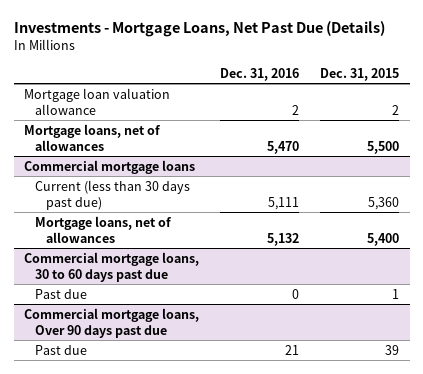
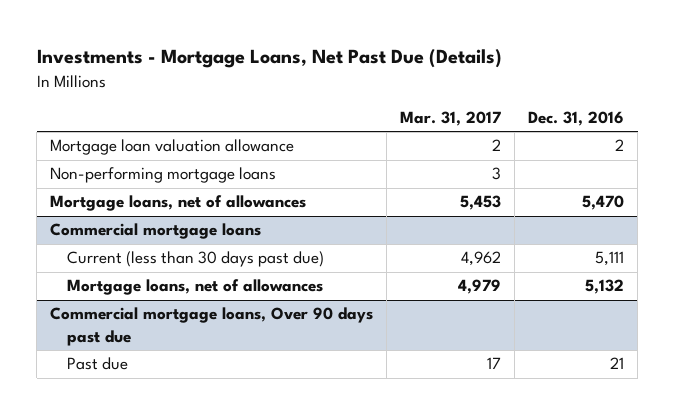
[320,67,400,81] Dec. 31, 2015 -> none
none -> [400,111,502,127] Mar. 31, 2017
none -> [50,167,277,184] Non-performing mortgage loans
[24,251,200,282] Commercial mortgage loans, 30 to 60 days past due -> none
[35,288,88,299] Past due -> none

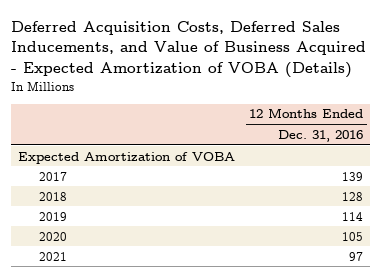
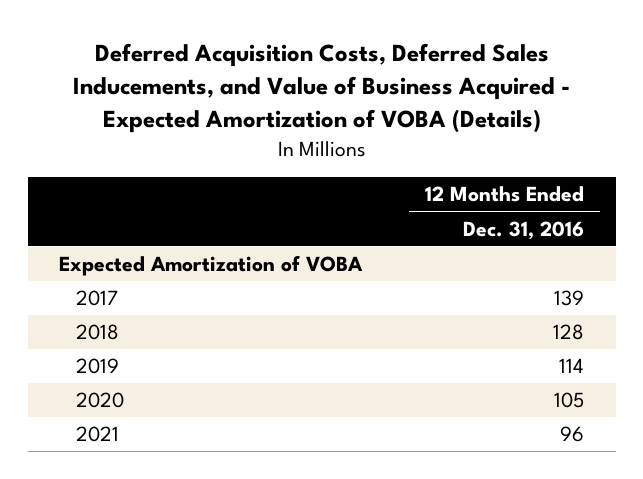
[349,251,364,261] 97 -> [560,426,585,443] 96

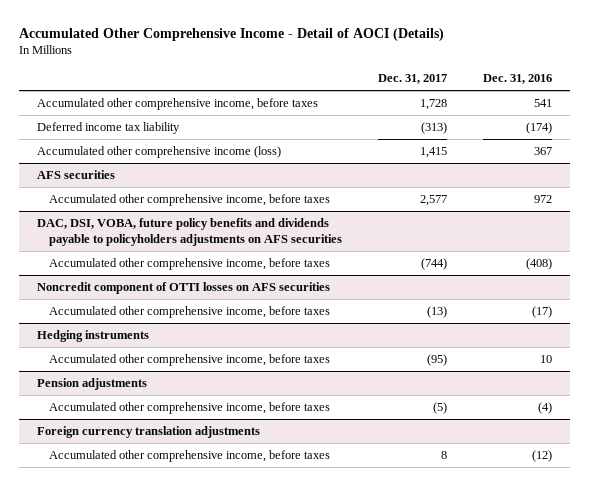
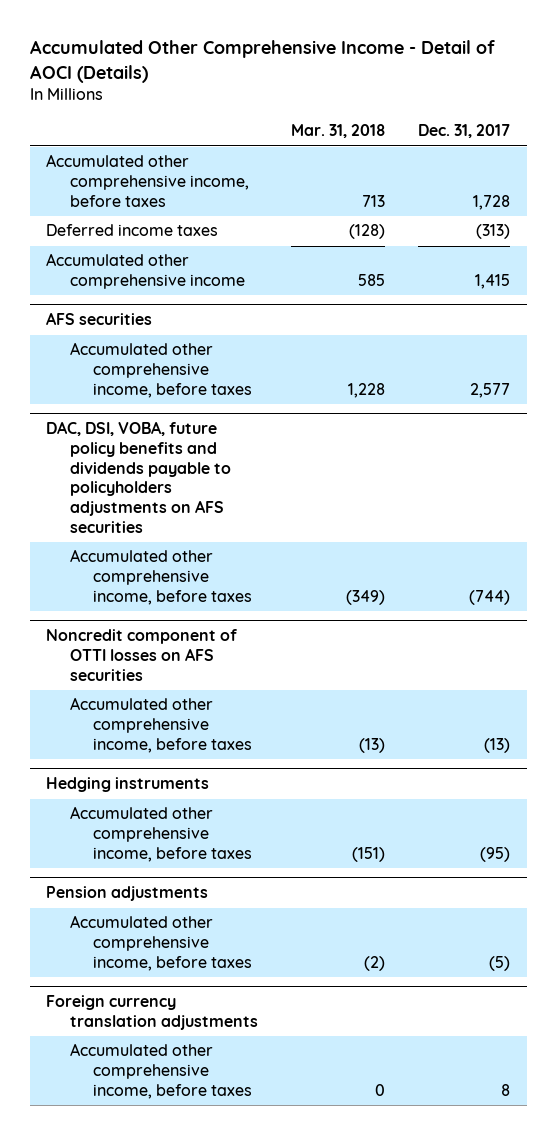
[483,74,553,85] Dec. 31, 2016 -> none
none -> [290,124,385,139] Mar. 31, 2018
[36,121,180,134] Deferred income tax liability -> [46,224,219,237] Deferred income taxes
[36,145,281,158] Accumulated other comprehensive income (loss) -> [46,253,245,290] Accumulated other comprehensive income

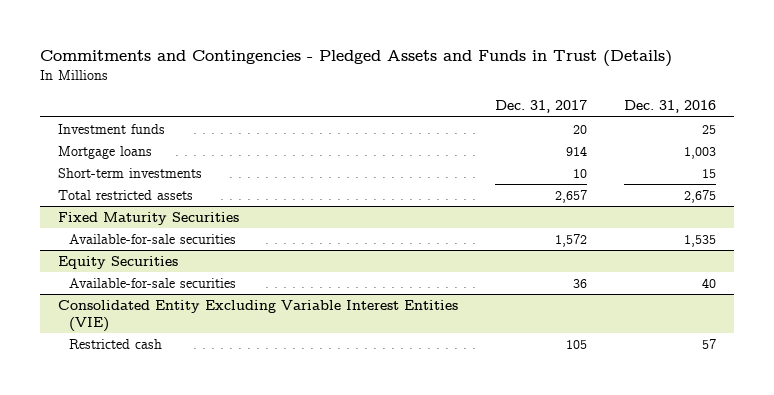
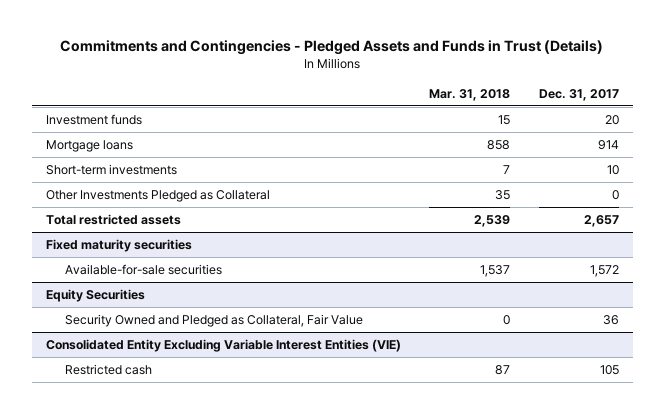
[623,100,716,114] Dec. 31, 2016 -> none
none -> [429,88,511,101] Mar. 31, 2018
none -> [45,190,270,203] Other Investments Pledged as Collateral
[58,211,240,225] Fixed Maturity Securities -> [45,239,192,253] Fixed maturity securities
[69,277,237,288] Available-for-sale securities -> none
none -> [65,314,364,328] Security Owned and Pledged as Collateral, Fair Value

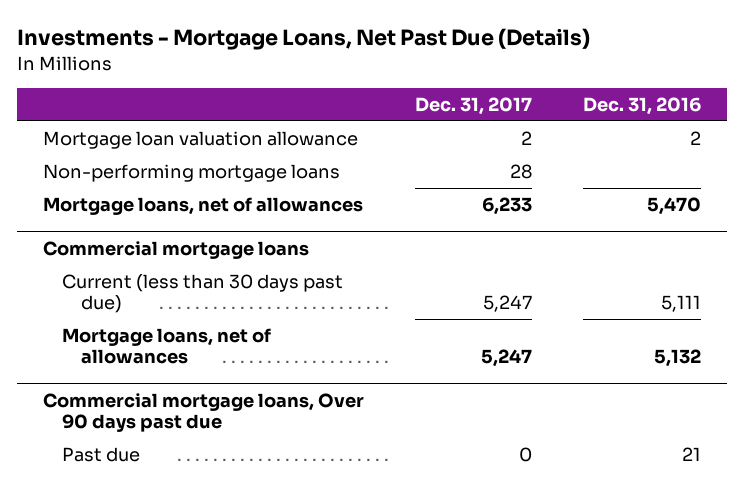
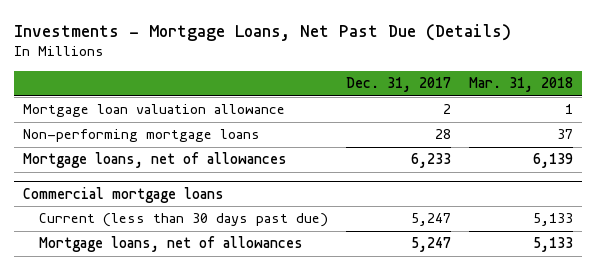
[583,97,702,116] Dec. 31, 2016 -> none
none -> [468,77,573,93] Mar. 31, 2018
[42,392,364,432] Commercial mortgage loans, Over 90 days past due -> none
[61,447,140,463] Past due -> none

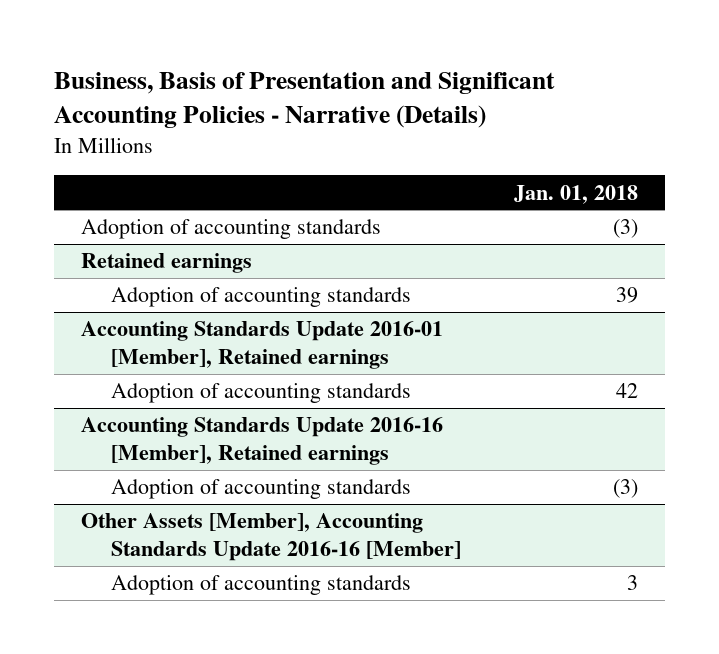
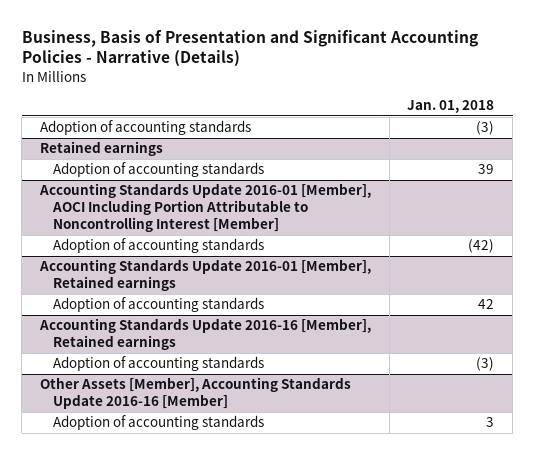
none -> [38,183,371,233] Accounting Standards Update 2016-01 [Member], AOCI Including Portion Attributable to Noncontrolling Interest [Member]
none -> [53,238,265,254] Adoption of accounting standards

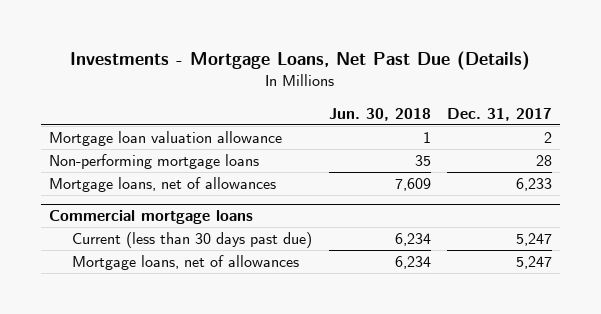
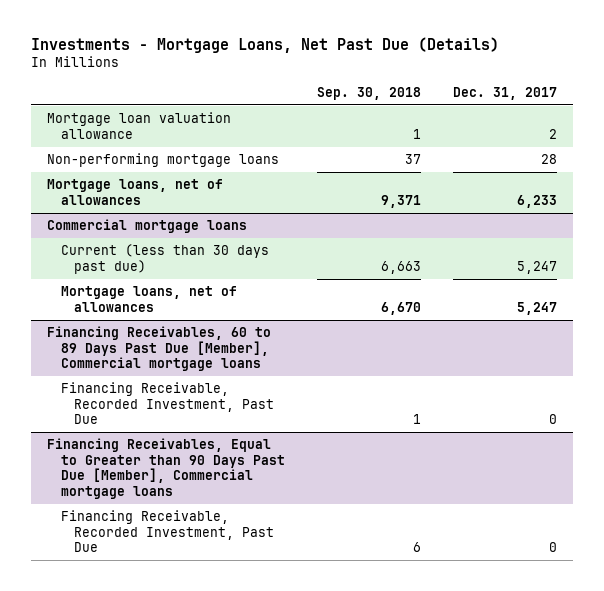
[328,107,431,121] Jun. 30, 2018 -> none
none -> [316,86,421,100] Sep. 30, 2018
none -> [47,326,272,372] Financing Receivables, 60 to 89 Days Past Due [Member], Commercial mortgage loans
none -> [60,382,275,425] Financing Receivable, Recorded Investment, Past Due
none -> [47,438,285,500] Financing Receivables, Equal to Greater than 90 Days Past Due [Member], Commercial mortgage loans
none -> [60,510,275,553] Financing Receivable, Recorded Investment, Past Due

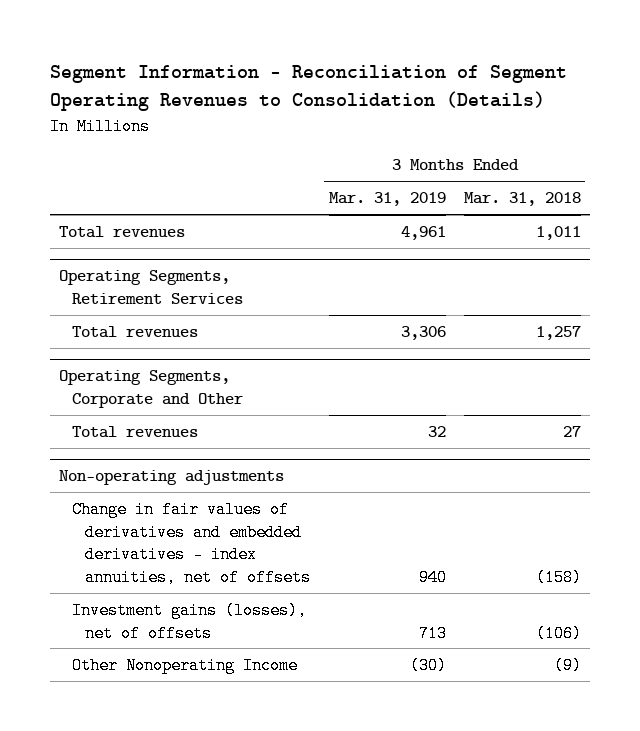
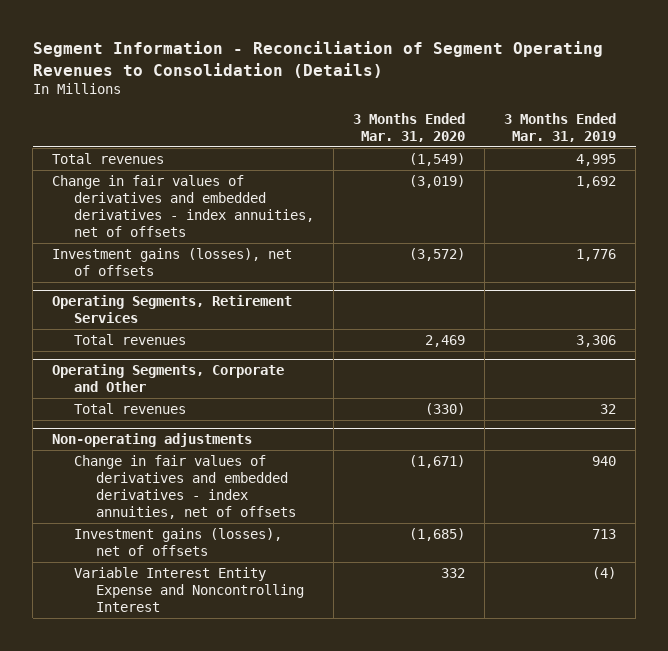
[463,192,581,207] Mar. 31, 2018 -> none
none -> [353,113,466,143] 3 Months Ended Mar. 31, 2020
[400,225,446,240] 4,961 -> [576,153,617,166] 4,995
none -> [52,174,315,237] Change in fair values of derivatives and embedded derivatives - index annuities, net of offsets
none -> [52,247,293,276] Investment gains (losses), net of offsets
[72,656,299,674] Other Nonoperating Income -> none
none -> [74,566,304,612] Variable Interest Entity Expense and Noncontrolling Interest

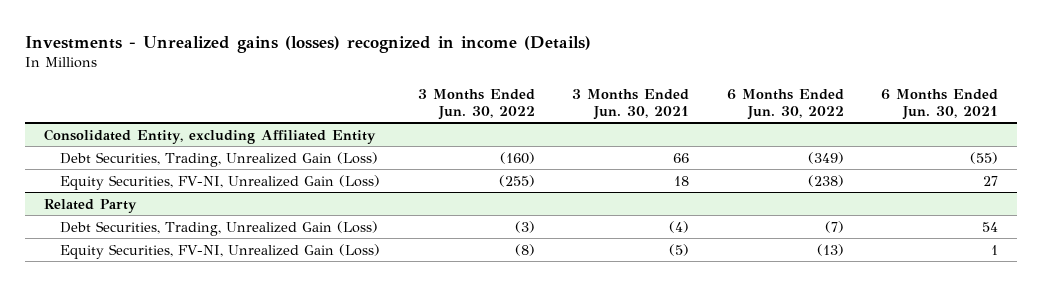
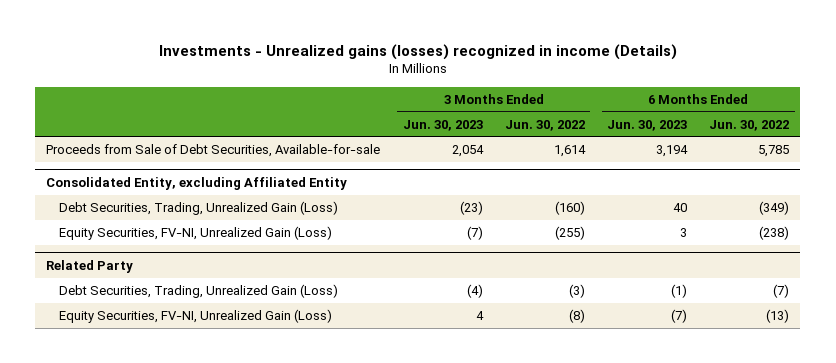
[572,88,690,120] 3 Months Ended Jun. 30, 2021 -> none
[881,88,999,120] 6 Months Ended Jun. 30, 2021 -> none
none -> [402,119,483,131] Jun. 30, 2023
none -> [607,119,688,131] Jun. 30, 2023
none -> [46,144,381,158] Proceeds from Sale of Debt Securities, Available-for-sale

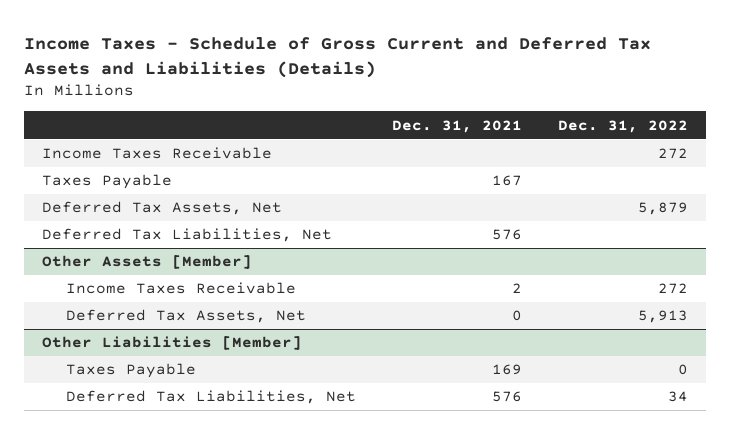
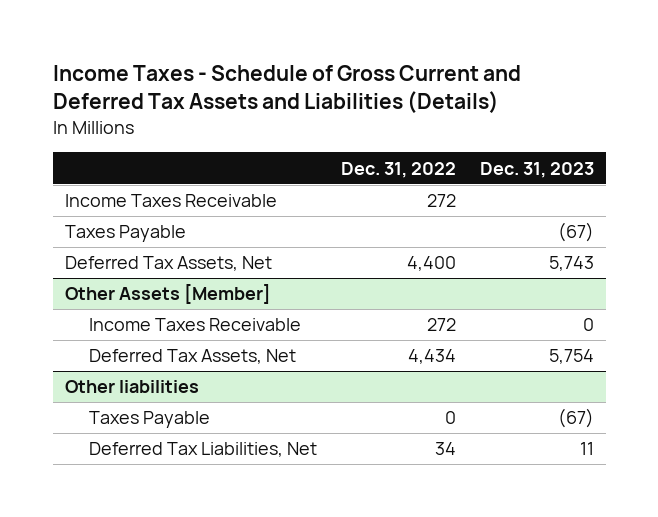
[392,119,523,133] Dec. 31, 2021 -> none
none -> [479,161,594,178] Dec. 31, 2023
[42,228,333,243] Deferred Tax Liabilities, Net -> none
[638,202,689,216] 5,879 -> [407,256,457,272] 4,400
[638,310,689,324] 5,913 -> [408,349,457,365] 4,434
[42,336,303,351] Other Liabilities [Member] -> [64,380,199,394] Other liabilities

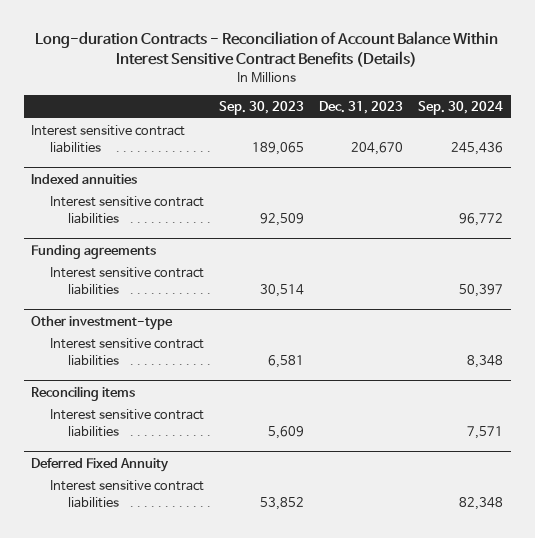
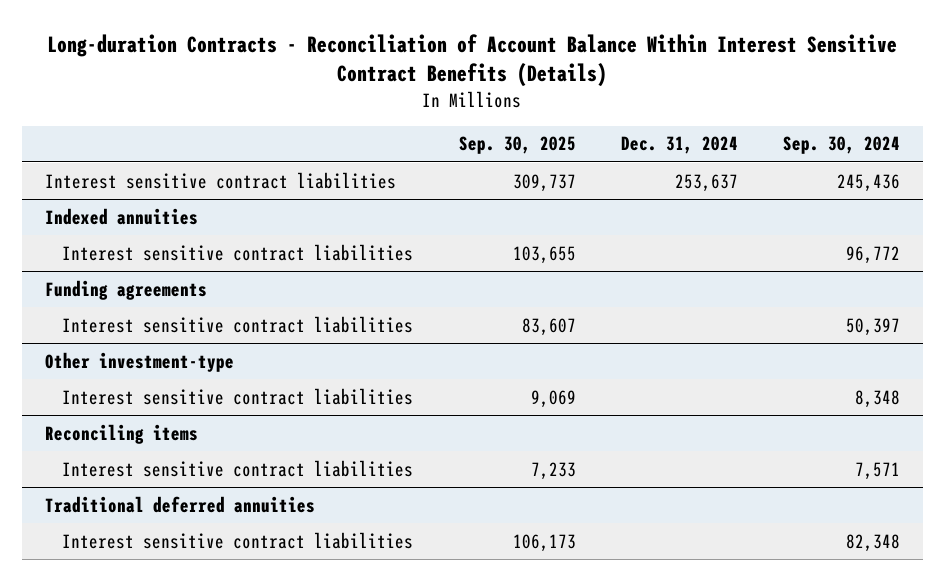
[219,101,305,116] Sep. 30, 2023 -> none
[319,101,404,115] Dec. 31, 2023 -> none
none -> [458,136,576,155] Sep. 30, 2025
none -> [620,136,738,155] Dec. 31, 2024
[31,457,170,472] Deferred Fixed Annuity -> [44,495,315,513] Traditional deferred annuities

